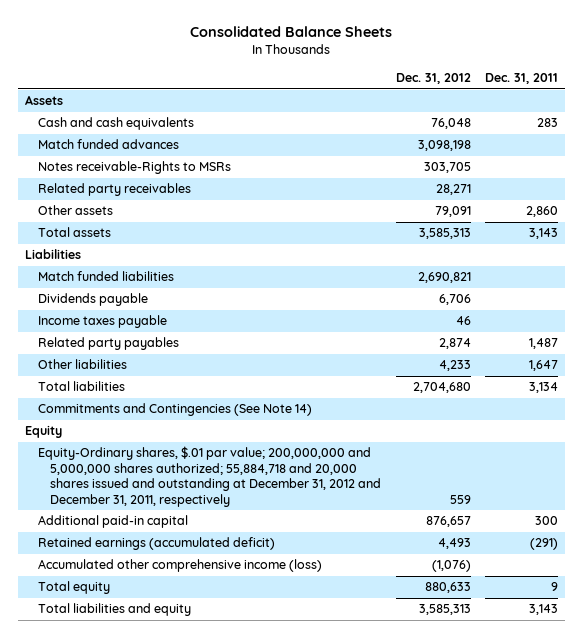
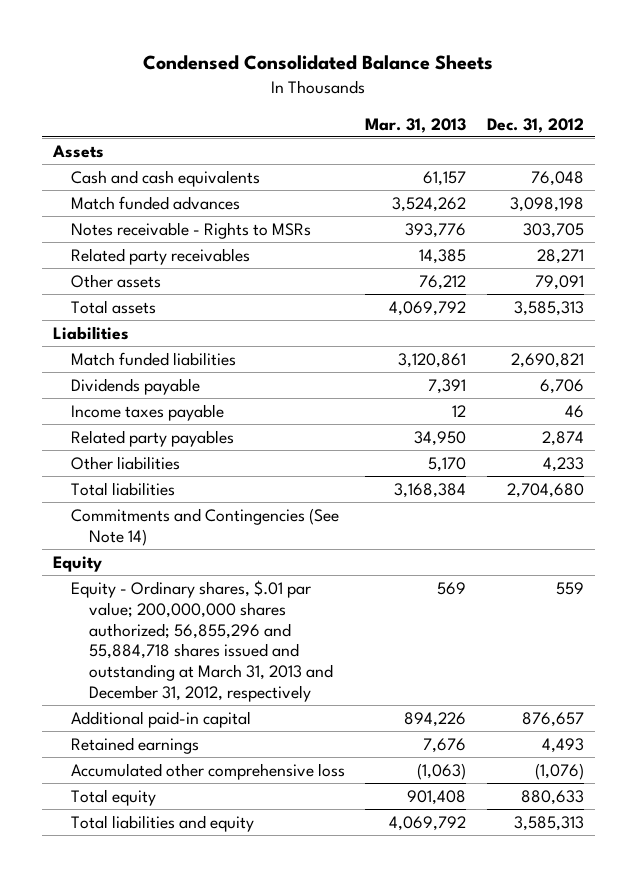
[190,26,393,38] Consolidated Balance Sheets -> [143,55,494,71] Condensed Consolidated Balance Sheets
[484,73,558,85] Dec. 31, 2011 -> none
none -> [365,117,467,133] Mar. 31, 2013
[37,161,231,175] Notes receivable-Rights to MSRs -> [70,222,311,240] Notes receivable - Rights to MSRs
[37,446,382,507] Equity-Ordinary shares, $.01 par value; 200,000,000 and 5,000,000 shares authorized; 55,884,718 and 20,000 shares issued and outstanding at December 31, 2012 and December 31, 2011, respectively -> [70,580,333,702] Equity - Ordinary shares, $.01 par value; 200,000,000 shares authorized; 56,855,296 and 55,884,718 shares issued and outstanding at March 31, 2013 and December 31, 2012, respectively
[37,537,275,551] Retained earnings (accumulated deficit) -> [70,737,199,755] Retained earnings
[37,559,322,573] Accumulated other comprehensive income (loss) -> [70,763,345,781] Accumulated other comprehensive loss

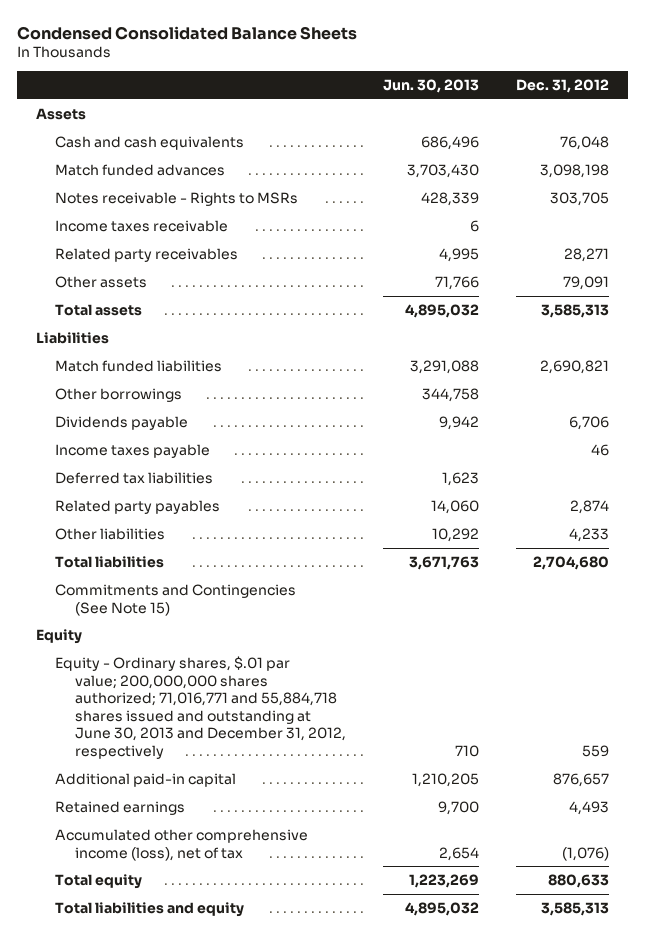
[365,117,467,133] Mar. 31, 2013 -> none
none -> [382,78,479,93] Jun. 30, 2013
none -> [55,219,229,232] Income taxes receivable
none -> [55,387,183,402] Other borrowings
none -> [55,471,214,484] Deferred tax liabilities
[70,508,339,546] Commitments and Contingencies (See Note 14) -> [55,583,297,616] Commitments and Contingencies (See Note 15)
[70,580,333,702] Equity - Ordinary shares, $.01 par value; 200,000,000 shares authorized; 56,855,296 and 55,884,718 shares issued and outstanding at March 31, 2013 and December 31, 2012, respectively -> [55,655,346,759] Equity - Ordinary shares, $.01 par value; 200,000,000 shares authorized; 71,016,771 and 55,884,718 shares issued and outstanding at June 30, 2013 and December 31, 2012, respectively
[70,763,345,781] Accumulated other comprehensive loss -> [55,828,309,861] Accumulated other comprehensive income (loss), net of tax

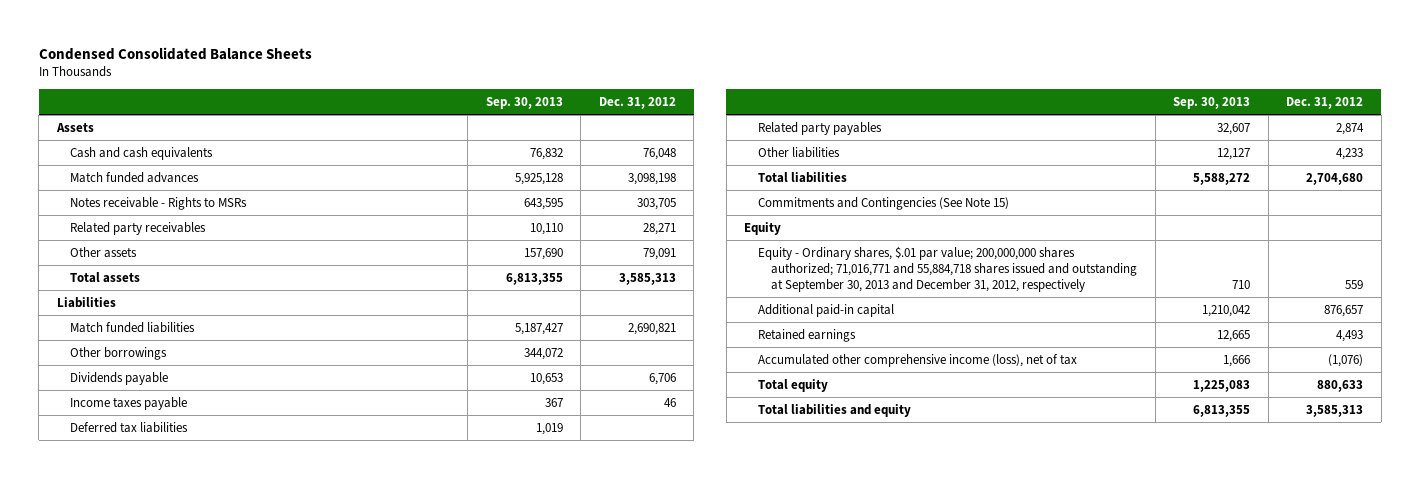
[382,78,479,93] Jun. 30, 2013 -> none
none -> [485,96,563,109] Sep. 30, 2013
[55,219,229,232] Income taxes receivable -> none
[55,655,346,759] Equity - Ordinary shares, $.01 par value; 200,000,000 shares authorized; 71,016,771 and 55,884,718 shares issued and outstanding at June 30, 2013 and December 31, 2012, respectively -> [757,245,1138,293] Equity - Ordinary shares, $.01 par value; 200,000,000 shares authorized; 71,016,771 and 55,884,718 shares issued and outstanding at September 30, 2013 and December 31, 2012, respectively

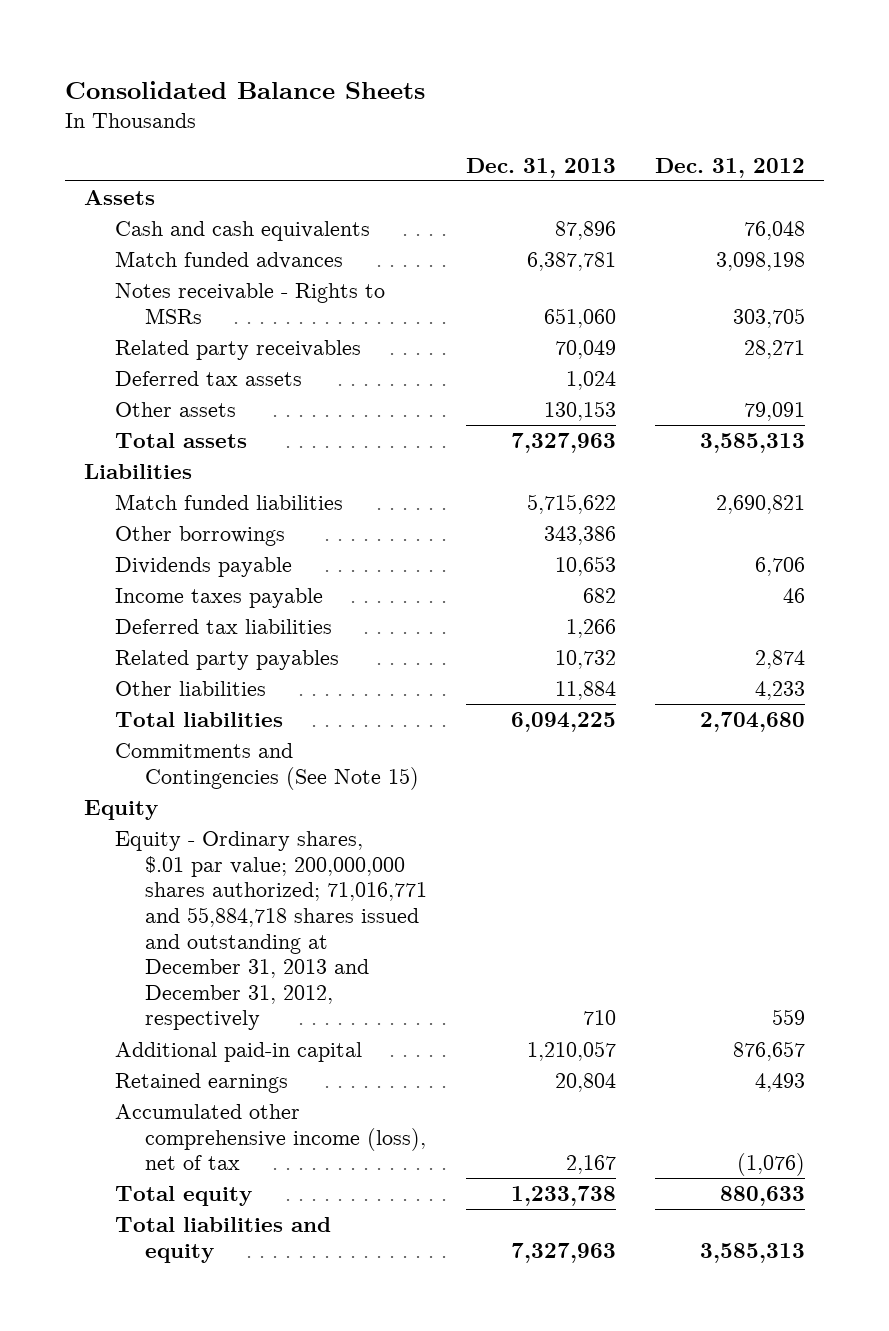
[38,46,312,60] Condensed Consolidated Balance Sheets -> [64,80,425,99] Consolidated Balance Sheets
[485,96,563,109] Sep. 30, 2013 -> none
none -> [465,157,616,178] Dec. 31, 2013
none -> [114,370,302,386] Deferred tax assets
[757,245,1138,293] Equity - Ordinary shares, $.01 par value; 200,000,000 shares authorized; 71,016,771 and 55,884,718 shares issued and outstanding at September 30, 2013 and December 31, 2012, respectively -> [114,830,428,1031] Equity - Ordinary shares, $.01 par value; 200,000,000 shares authorized; 71,016,771 and 55,884,718 shares issued and outstanding at December 31, 2013 and December 31, 2012, respectively

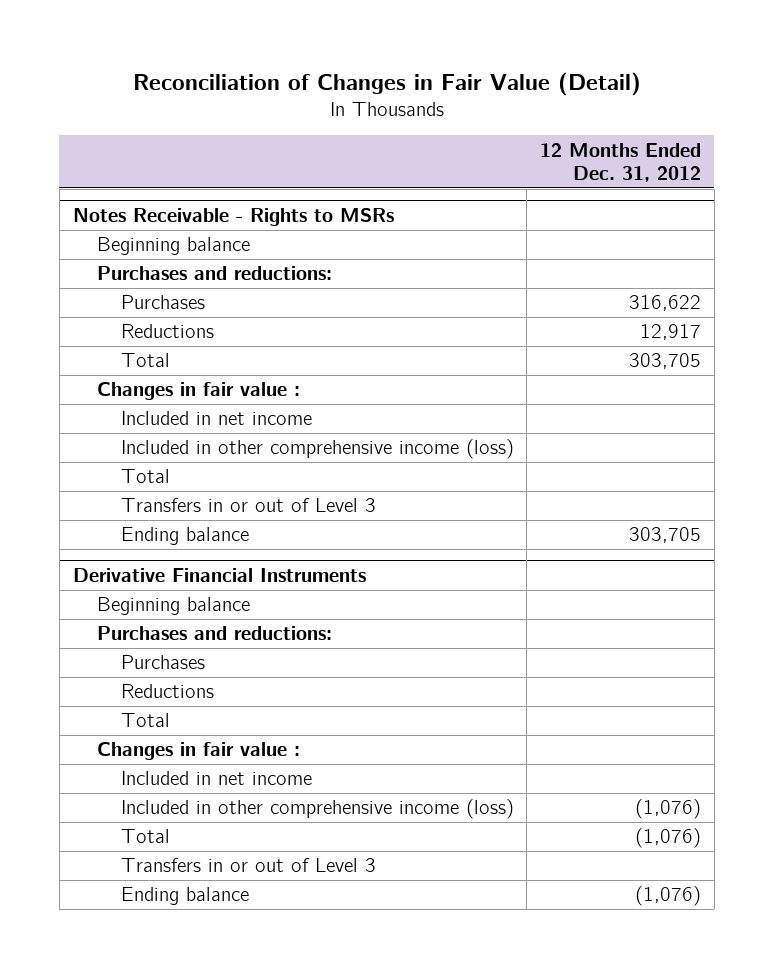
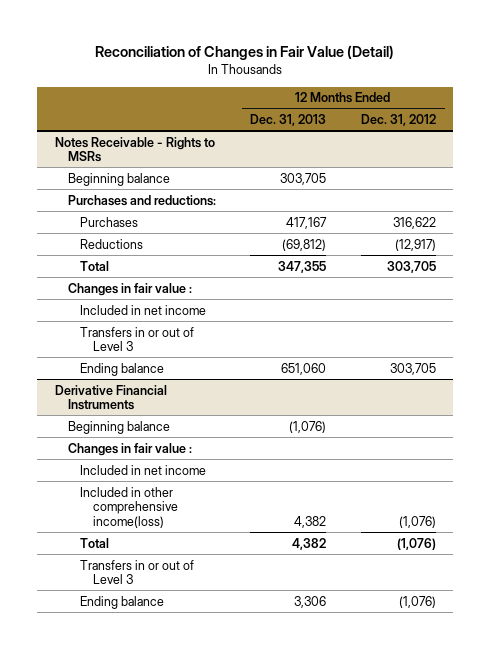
none -> [250,113,327,126] Dec. 31, 2013
[640,324,702,341] 12,917 -> [394,238,436,251] (12,917)
[120,439,514,460] Included in other comprehensive income (loss) -> none
[120,469,170,484] Total -> none
[96,626,332,641] Purchases and reductions: -> none
[120,655,205,670] Purchases -> none
[120,684,214,699] Reductions -> none
[120,713,170,728] Total -> none
[120,799,514,820] Included in other comprehensive income (loss) -> [80,486,179,528] Included in other comprehensive income(loss)

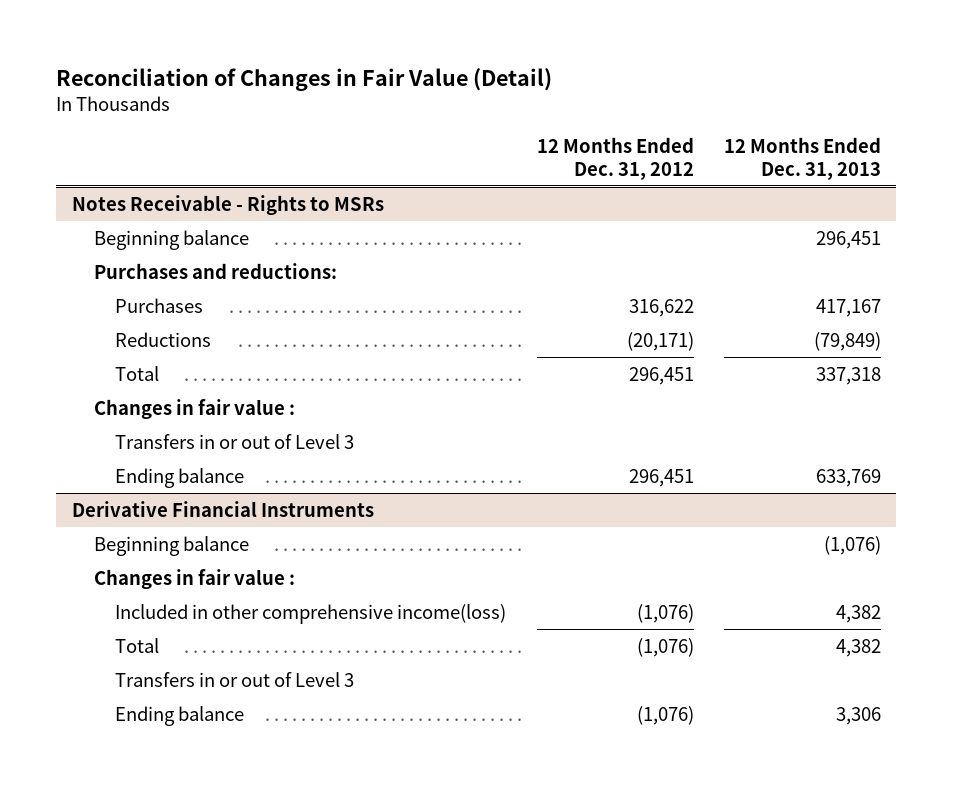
[280,172,327,185] 303,705 -> [815,230,881,249] 296,451
[282,238,327,251] (69,812) -> [813,331,881,351] (79,849)
[394,238,436,251] (12,917) -> [626,331,694,351] (20,171)
[278,260,327,273] 347,355 -> [815,366,881,385] 337,318
[386,260,436,273] 303,705 -> [628,366,694,385] 296,451
[80,304,207,315] Included in net income -> none
[281,362,327,375] 651,060 -> [815,468,881,487] 633,769
[389,362,436,375] 303,705 -> [628,468,694,487] 296,451
[80,464,207,475] Included in net income -> none

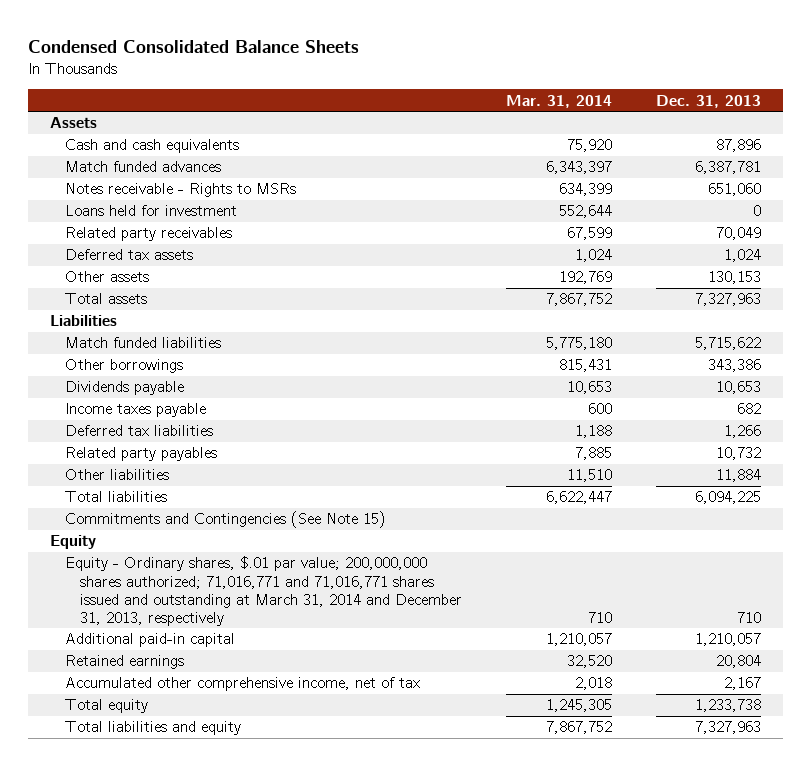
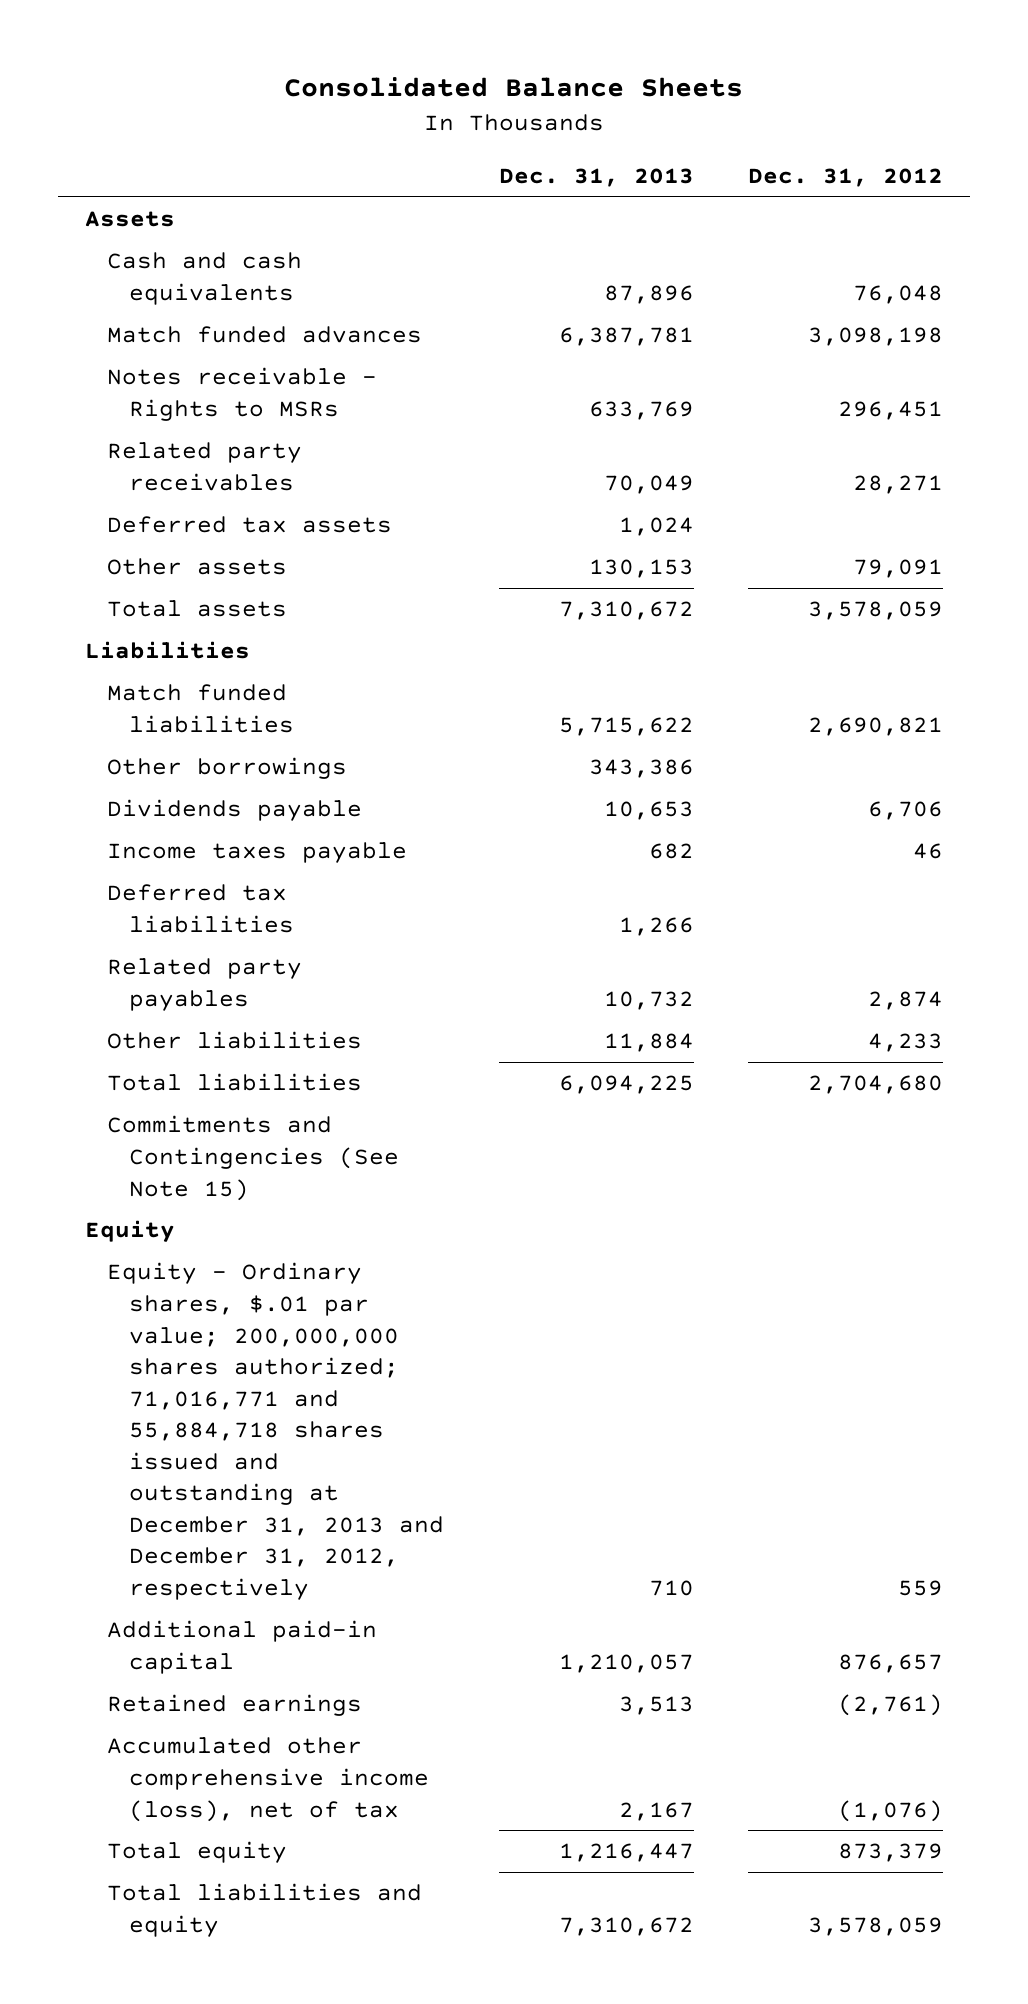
[28,39,360,53] Condensed Consolidated Balance Sheets -> [284,77,744,98] Consolidated Balance Sheets
[506,94,613,108] Mar. 31, 2014 -> none
none -> [747,167,943,187] Dec. 31, 2012
[65,205,238,217] Loans held for investment -> none
[707,183,761,197] 651,060 -> [588,400,694,420] 633,769
[694,293,761,307] 7,327,963 -> [558,601,694,621] 7,310,672
[65,556,463,626] Equity - Ordinary shares, $.01 par value; 200,000,000 shares authorized; 71,016,771 and 71,016,771 shares issued and outstanding at March 31, 2014 and December 31, 2013, respectively -> [107,1262,445,1600] Equity - Ordinary shares, $.01 par value; 200,000,000 shares authorized; 71,016,771 and 55,884,718 shares issued and outstanding at December 31, 2013 and December 31, 2012, respectively
[715,655,761,669] 20,804 -> [618,1696,694,1716] 3,513
[65,677,421,692] Accumulated other comprehensive income, net of tax -> [107,1737,430,1822] Accumulated other comprehensive income (loss), net of tax
[694,699,761,713] 1,233,738 -> [558,1843,694,1863] 1,216,447
[694,721,761,735] 7,327,963 -> [558,1916,694,1936] 7,310,672

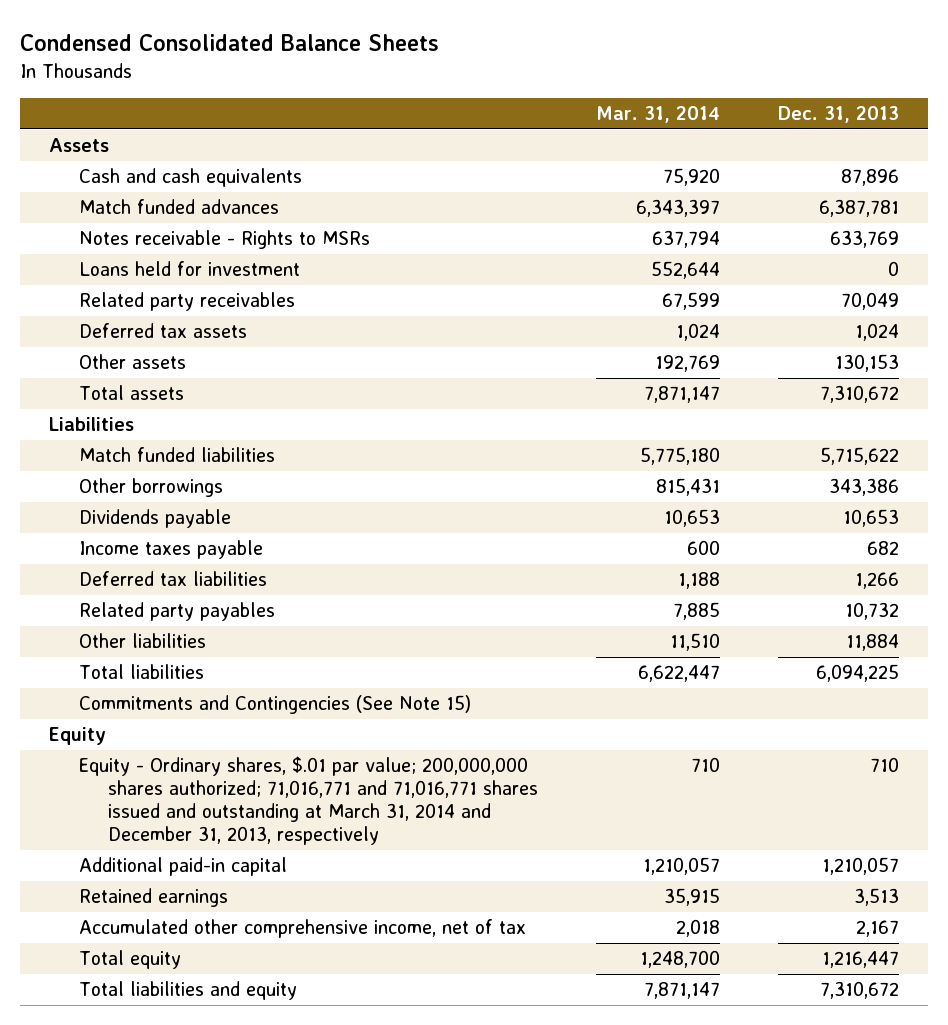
[284,77,744,98] Consolidated Balance Sheets -> [20,34,440,52] Condensed Consolidated Balance Sheets
[747,167,943,187] Dec. 31, 2012 -> none
none -> [595,106,720,124] Mar. 31, 2014
none -> [78,261,300,277] Loans held for investment
[107,1262,445,1600] Equity - Ordinary shares, $.01 par value; 200,000,000 shares authorized; 71,016,771 and 55,884,718 shares issued and outstanding at December 31, 2013 and December 31, 2012, respectively -> [78,756,538,846] Equity - Ordinary shares, $.01 par value; 200,000,000 shares authorized; 71,016,771 and 71,016,771 shares issued and outstanding at March 31, 2014 and December 31, 2013, respectively
[107,1737,430,1822] Accumulated other comprehensive income (loss), net of tax -> [78,919,526,939] Accumulated other comprehensive income, net of tax

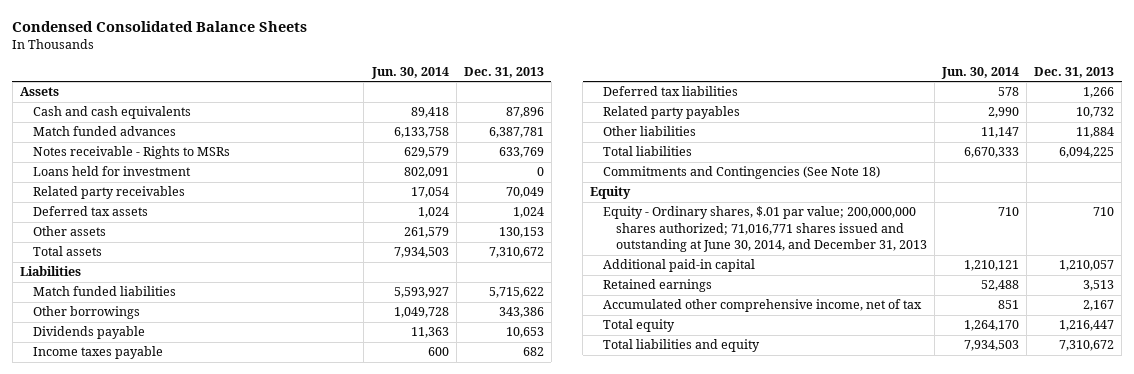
[595,106,720,124] Mar. 31, 2014 -> none
none -> [370,67,449,80] Jun. 30, 2014
[78,695,471,715] Commitments and Contingencies (See Note 15) -> [603,166,881,180] Commitments and Contingencies (See Note 18)
[78,756,538,846] Equity - Ordinary shares, $.01 par value; 200,000,000 shares authorized; 71,016,771 and 71,016,771 shares issued and outstanding at March 31, 2014 and December 31, 2013, respectively -> [603,206,927,253] Equity - Ordinary shares, $.01 par value; 200,000,000 shares authorized; 71,016,771 shares issued and outstanding at June 30, 2014, and December 31, 2013

